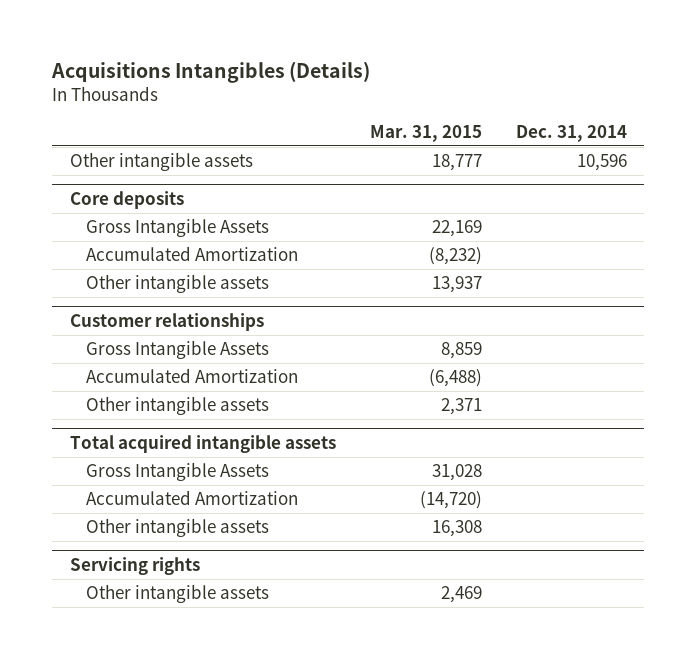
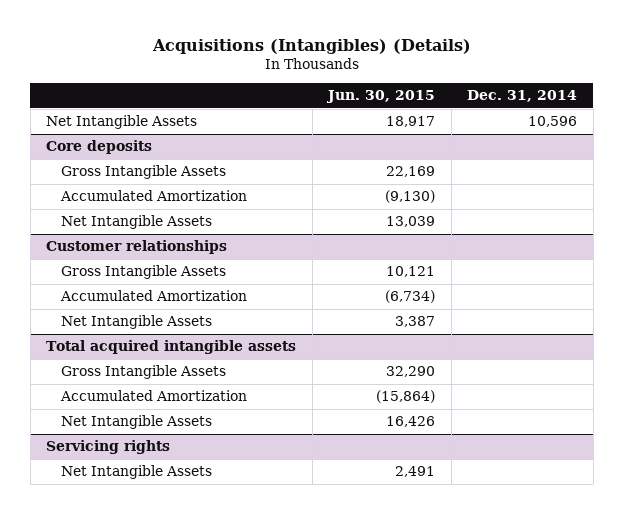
[51,61,371,84] Acquisitions Intangibles (Details) -> [151,39,471,55] Acquisitions (Intangibles) (Details)
[369,124,482,142] Mar. 31, 2015 -> none
none -> [326,90,436,104] Jun. 30, 2015
[69,152,253,172] Other intangible assets -> [46,115,198,130] Net Intangible Assets
[85,274,269,294] Other intangible assets -> [61,215,213,230] Net Intangible Assets
[85,396,269,416] Other intangible assets -> [61,315,213,330] Net Intangible Assets
[85,518,269,538] Other intangible assets -> [61,415,213,430] Net Intangible Assets
[85,584,269,604] Other intangible assets -> [61,465,213,480] Net Intangible Assets

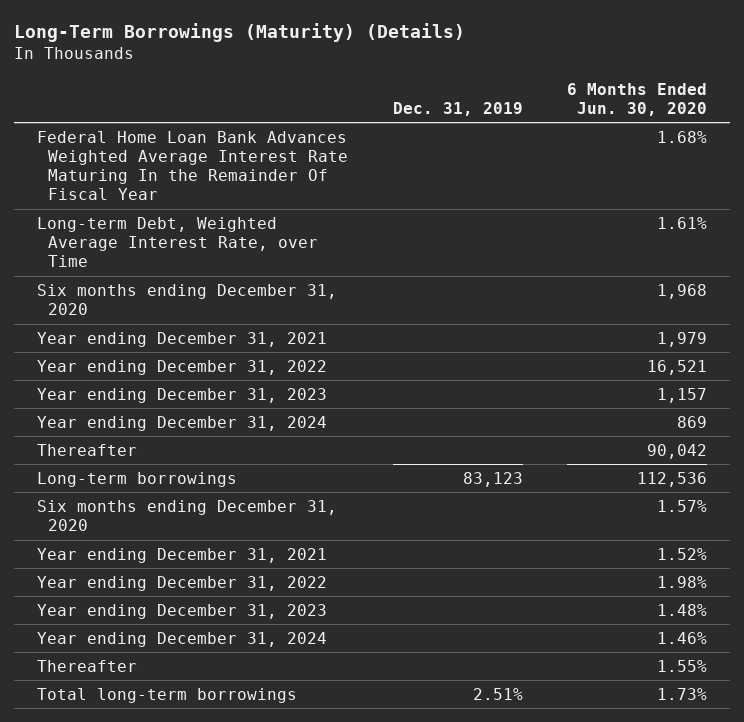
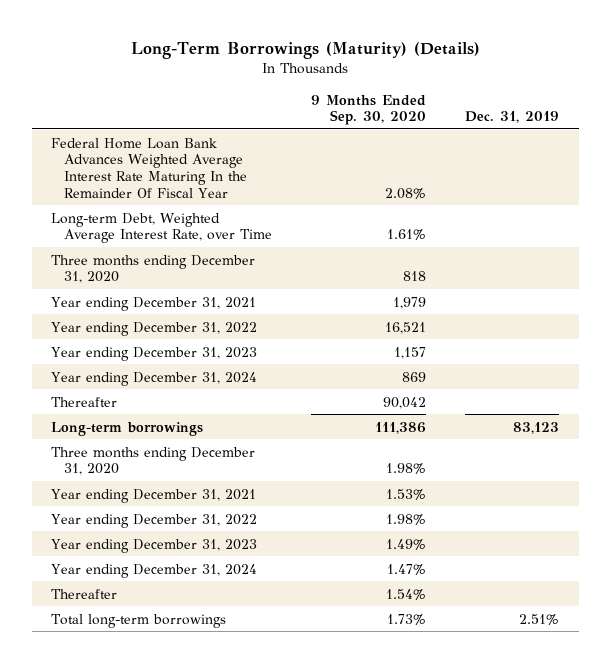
[567,82,708,116] 6 Months Ended Jun. 30, 2020 -> none
none -> [311,94,427,126] 9 Months Ended Sep. 30, 2020
[36,283,337,315] Six months ending December 31, 2020 -> [51,254,256,284] Three months ending December 31, 2020
[36,499,337,531] Six months ending December 31, 2020 -> [51,446,256,476] Three months ending December 31, 2020

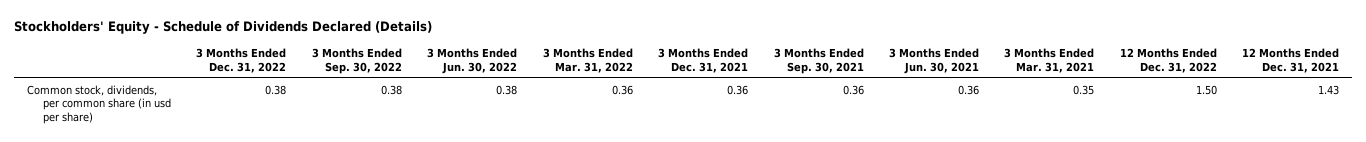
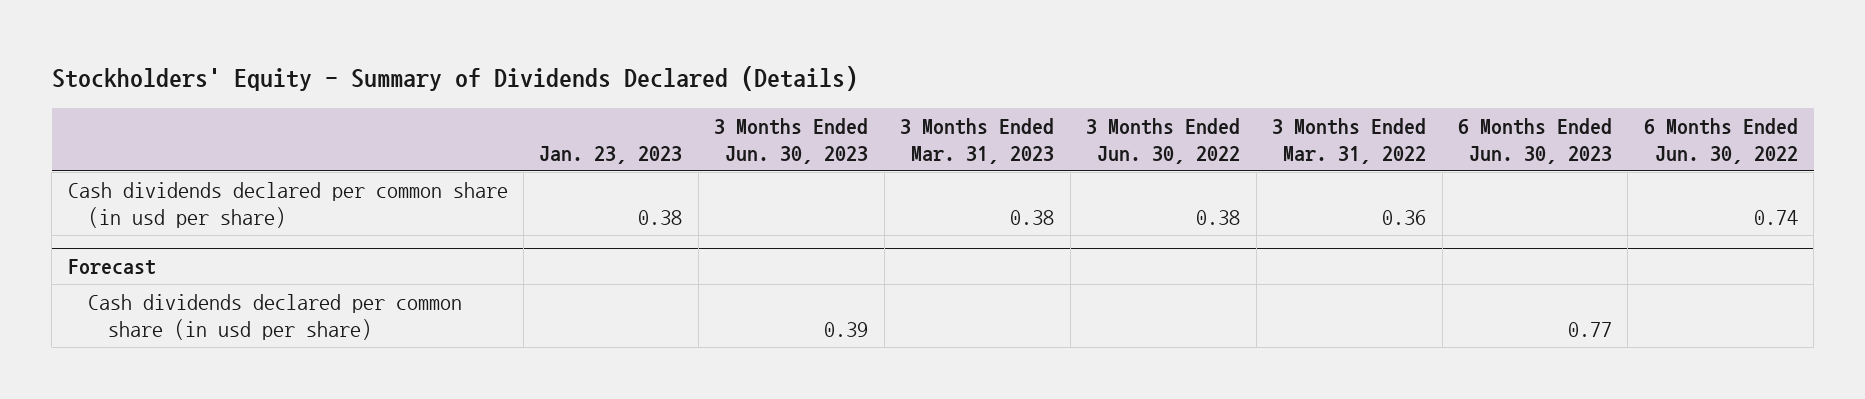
[14,21,433,35] Stockholders' Equity - Schedule of Dividends Declared (Details) -> [51,65,858,91] Stockholders' Equity - Summary of Dividends Declared (Details)
[196,48,287,73] 3 Months Ended Dec. 31, 2022 -> none
[311,48,402,74] 3 Months Ended Sep. 30, 2022 -> none
[658,48,749,73] 3 Months Ended Dec. 31, 2021 -> none
[773,48,864,74] 3 Months Ended Sep. 30, 2021 -> none
[888,48,979,74] 3 Months Ended Jun. 30, 2021 -> none
[1004,48,1095,73] 3 Months Ended Mar. 31, 2021 -> none
[1119,48,1217,73] 12 Months Ended Dec. 31, 2022 -> none
[1242,48,1340,73] 12 Months Ended Dec. 31, 2021 -> none
none -> [539,146,683,165] Jan. 23, 2023
none -> [714,117,869,165] 3 Months Ended Jun. 30, 2023
none -> [900,117,1055,165] 3 Months Ended Mar. 31, 2023
none -> [1457,117,1612,165] 6 Months Ended Jun. 30, 2023
none -> [1643,117,1798,165] 6 Months Ended Jun. 30, 2022
[27,84,171,124] Common stock, dividends, per common share (in usd per share) -> [67,181,508,229] Cash dividends declared per common share (in usd per share)
none -> [67,259,156,276] Forecast
none -> [88,293,463,341] Cash dividends declared per common share (in usd per share)

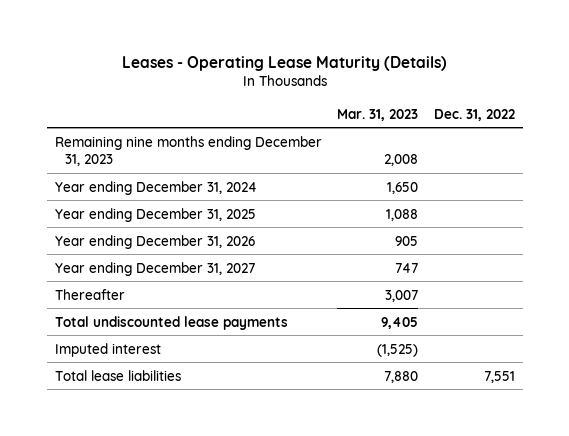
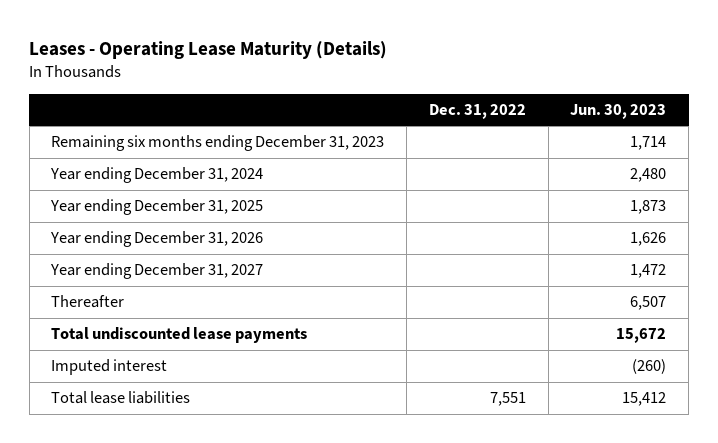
[337,108,419,121] Mar. 31, 2023 -> none
none -> [570,103,667,119] Jun. 30, 2023
[54,135,322,166] Remaining nine months ending December 31, 2023 -> [51,135,385,152] Remaining six months ending December 31, 2023

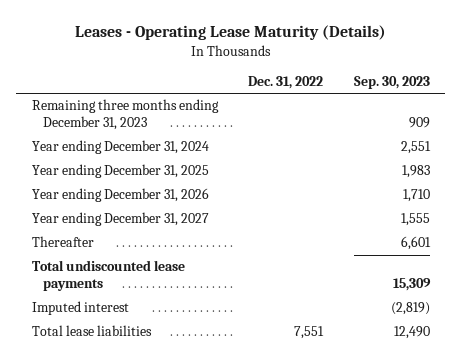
[570,103,667,119] Jun. 30, 2023 -> none
none -> [353,76,430,90] Sep. 30, 2023
[51,135,385,152] Remaining six months ending December 31, 2023 -> [31,99,219,131] Remaining three months ending December 31, 2023

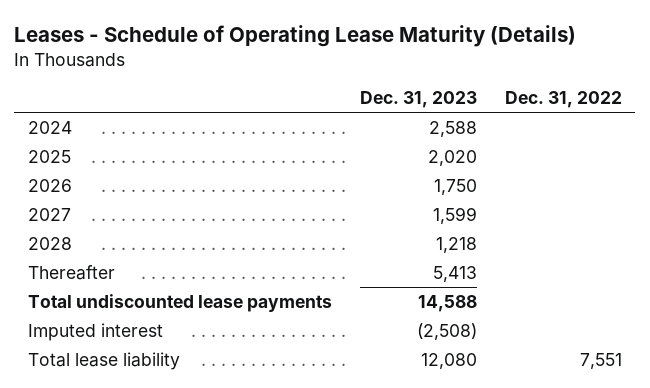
[74,25,386,41] Leases - Operating Lease Maturity (Details) -> [14,24,577,47] Leases - Schedule of Operating Lease Maturity (Details)
[353,76,430,90] Sep. 30, 2023 -> none
none -> [359,91,477,109] Dec. 31, 2023
[31,99,219,131] Remaining three months ending December 31, 2023 -> none
[31,140,209,155] Year ending December 31, 2024 -> [28,120,73,134] 2024
[31,164,209,179] Year ending December 31, 2025 -> [28,149,72,163] 2025
[31,188,209,203] Year ending December 31, 2026 -> [28,178,73,192] 2026
[31,212,209,227] Year ending December 31, 2027 -> [28,207,72,221] 2027
none -> [28,236,73,250] 2028
[31,325,152,337] Total lease liabilities -> [28,351,181,370] Total lease liability

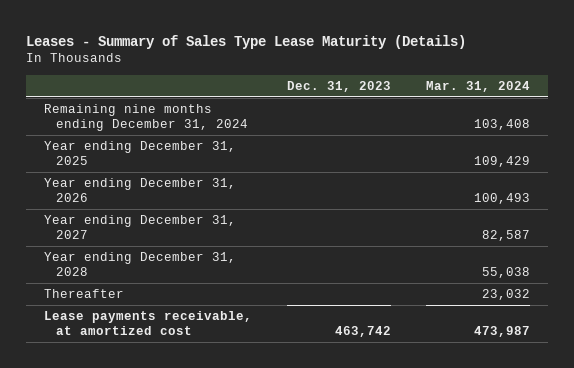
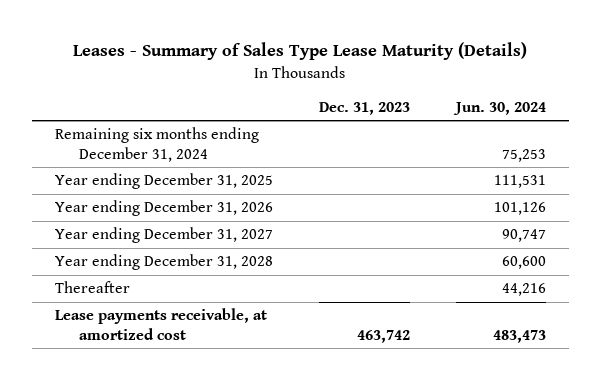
[426,80,531,92] Mar. 31, 2024 -> none
none -> [452,101,546,115] Jun. 30, 2024
[44,104,248,132] Remaining nine months ending December 31, 2024 -> [54,127,259,162] Remaining six months ending December 31, 2024

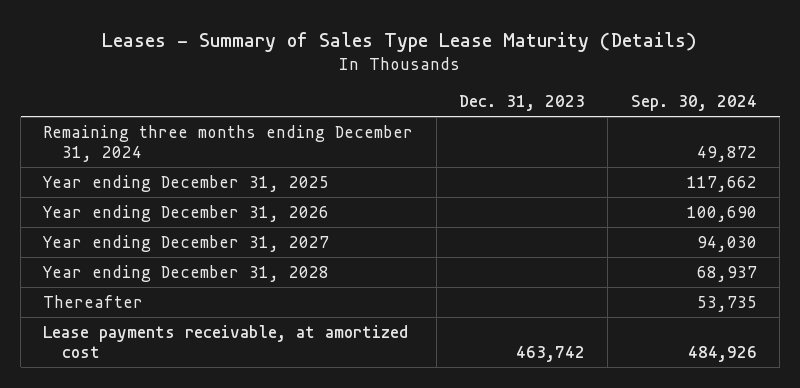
[452,101,546,115] Jun. 30, 2024 -> none
none -> [630,95,757,112] Sep. 30, 2024
[54,127,259,162] Remaining six months ending December 31, 2024 -> [43,124,414,163] Remaining three months ending December 31, 2024

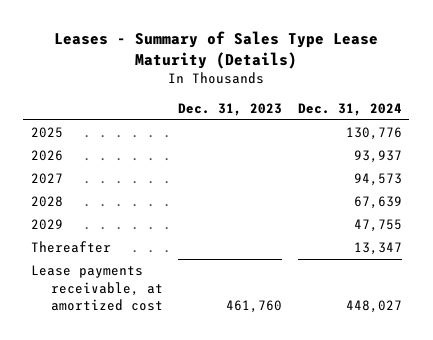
[630,95,757,112] Sep. 30, 2024 -> none
none -> [297,102,402,116] Dec. 31, 2024
[43,124,414,163] Remaining three months ending December 31, 2024 -> none
[42,174,330,192] Year ending December 31, 2025 -> [30,127,63,139] 2025
[42,204,330,222] Year ending December 31, 2026 -> [30,150,63,162] 2026
[42,234,330,252] Year ending December 31, 2027 -> [30,173,63,185] 2027
[42,264,330,282] Year ending December 31, 2028 -> [30,196,63,208] 2028
none -> [30,219,63,231] 2029
[516,346,586,363] 463,742 -> [226,299,283,313] 461,760

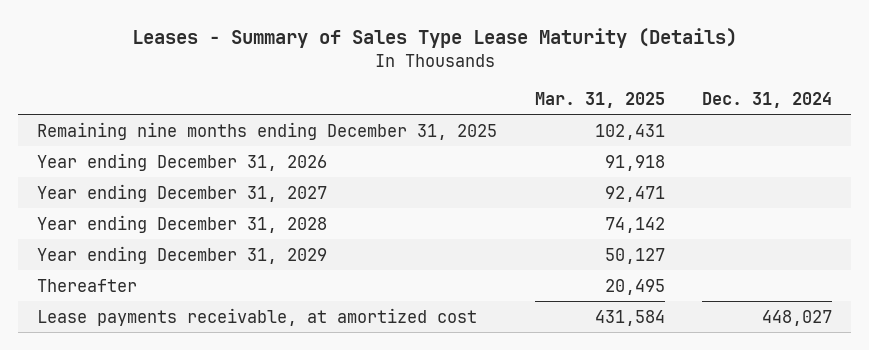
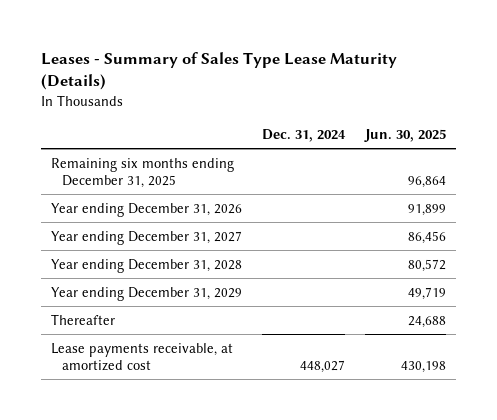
[534,91,665,108] Mar. 31, 2025 -> none
none -> [363,129,446,143] Jun. 30, 2025
[37,121,498,140] Remaining nine months ending December 31, 2025 -> [51,157,235,189] Remaining six months ending December 31, 2025

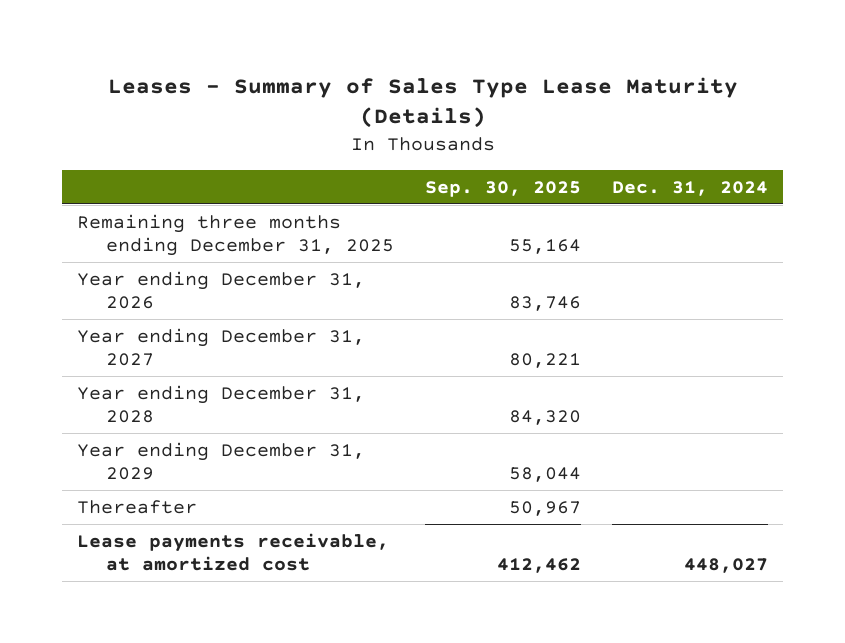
[363,129,446,143] Jun. 30, 2025 -> none
none -> [425,180,582,197] Sep. 30, 2025
[51,157,235,189] Remaining six months ending December 31, 2025 -> [77,213,395,256] Remaining three months ending December 31, 2025

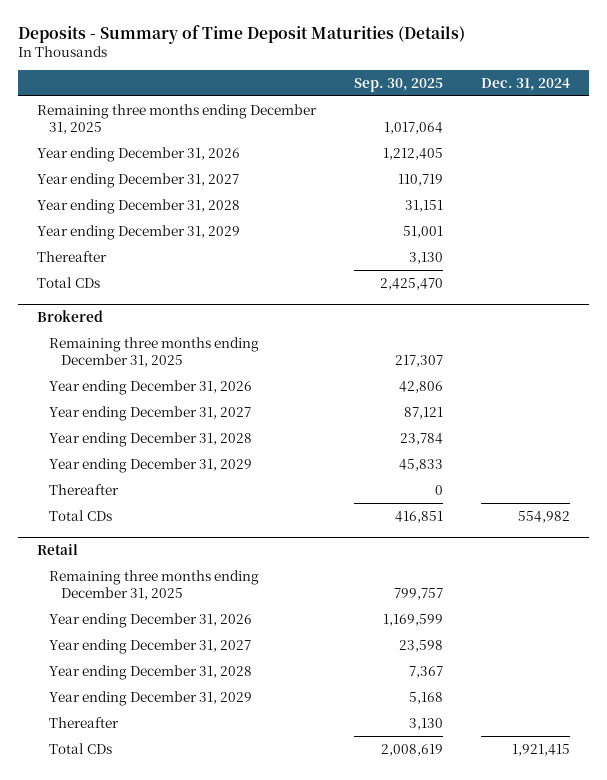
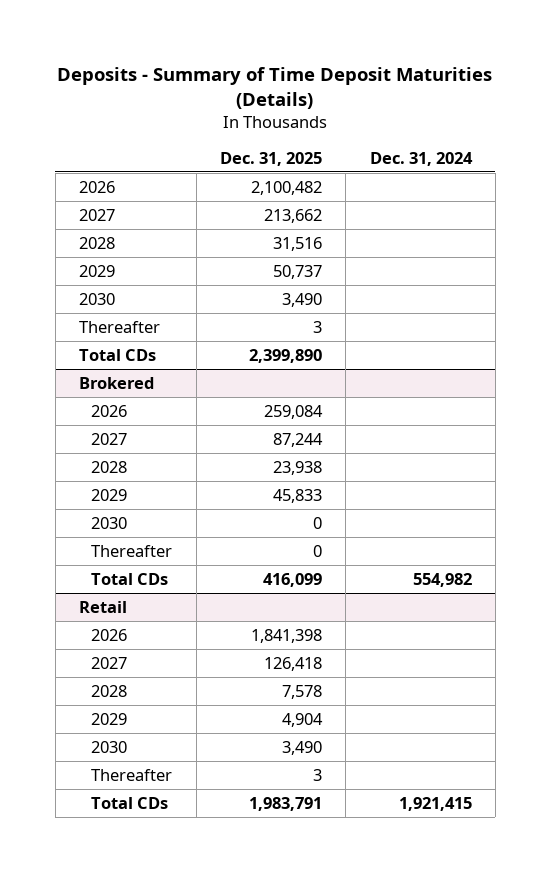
[353,77,443,92] Sep. 30, 2025 -> none
none -> [219,151,322,166] Dec. 31, 2025
[37,103,318,134] Remaining three months ending December 31, 2025 -> none
[37,146,241,162] Year ending December 31, 2026 -> [79,180,116,193] 2026
[37,172,240,188] Year ending December 31, 2027 -> [79,208,116,221] 2027
[37,198,241,214] Year ending December 31, 2028 -> [79,236,116,249] 2028
[37,224,241,240] Year ending December 31, 2029 -> [79,264,116,277] 2029
none -> [79,292,116,305] 2030
[49,336,260,367] Remaining three months ending December 31, 2025 -> none
[49,379,253,395] Year ending December 31, 2026 -> [91,404,128,417] 2026
[49,405,252,421] Year ending December 31, 2027 -> [91,432,128,445] 2027
[49,431,253,447] Year ending December 31, 2028 -> [91,460,128,473] 2028
[49,457,253,473] Year ending December 31, 2029 -> [91,488,128,501] 2029
none -> [91,516,128,529] 2030
[49,569,260,600] Remaining three months ending December 31, 2025 -> none
[49,612,253,628] Year ending December 31, 2026 -> [91,628,128,641] 2026
[49,638,252,654] Year ending December 31, 2027 -> [91,656,128,669] 2027
[49,664,253,680] Year ending December 31, 2028 -> [91,684,128,697] 2028
[49,690,253,706] Year ending December 31, 2029 -> [91,712,128,725] 2029
none -> [91,740,128,753] 2030

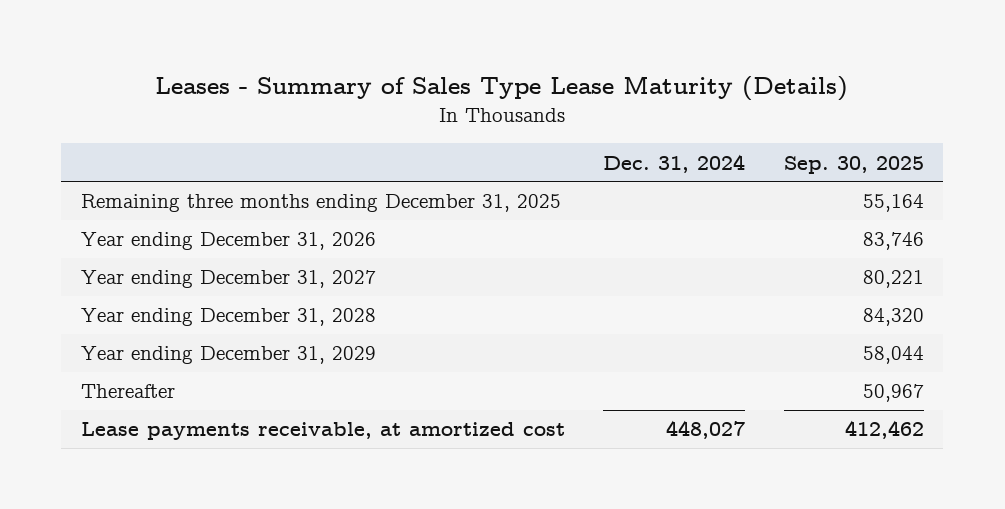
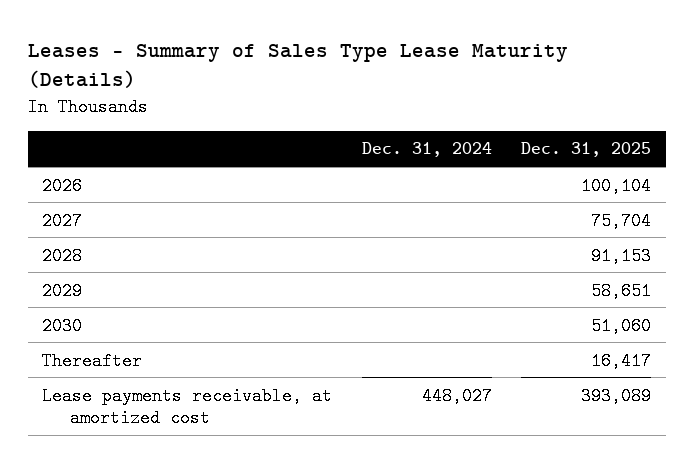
[784,155,925,174] Sep. 30, 2025 -> none
none -> [521,142,652,158] Dec. 31, 2025
[80,194,561,213] Remaining three months ending December 31, 2025 -> none
[80,232,376,251] Year ending December 31, 2026 -> [42,176,83,195] 2026
[80,270,376,289] Year ending December 31, 2027 -> [42,211,83,230] 2027
[80,308,376,327] Year ending December 31, 2028 -> [42,246,83,265] 2028
[80,346,376,365] Year ending December 31, 2029 -> [42,281,83,300] 2029
none -> [42,316,83,335] 2030

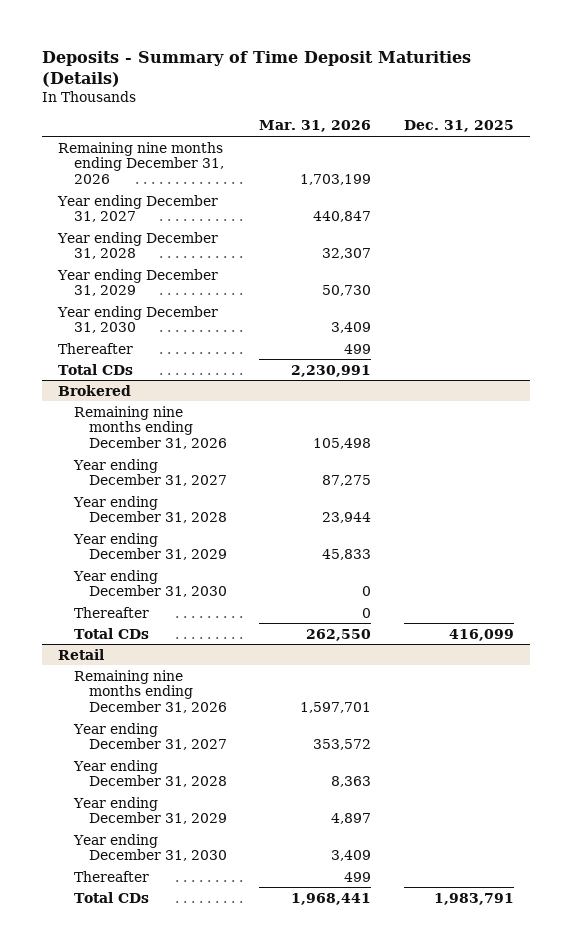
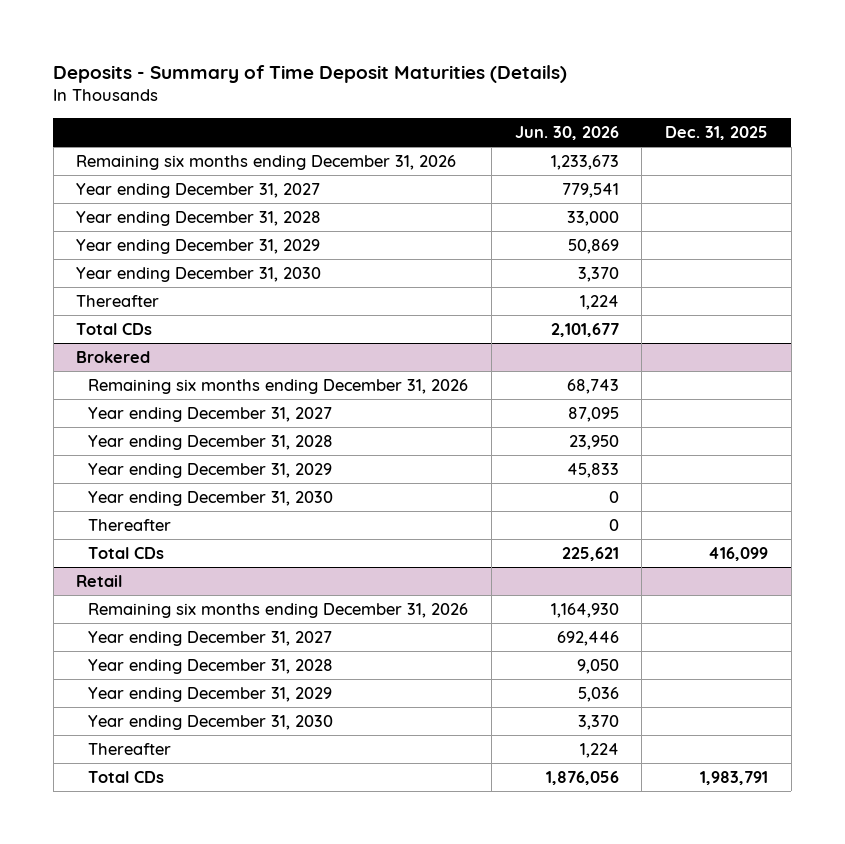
[259,120,372,133] Mar. 31, 2026 -> none
none -> [514,125,619,140] Jun. 30, 2026
[58,141,224,184] Remaining nine months ending December 31, 2026 -> [76,155,457,171] Remaining six months ending December 31, 2026
[73,405,227,449] Remaining nine months ending December 31, 2026 -> [88,379,469,395] Remaining six months ending December 31, 2026
[73,669,227,713] Remaining nine months ending December 31, 2026 -> [88,603,469,619] Remaining six months ending December 31, 2026

